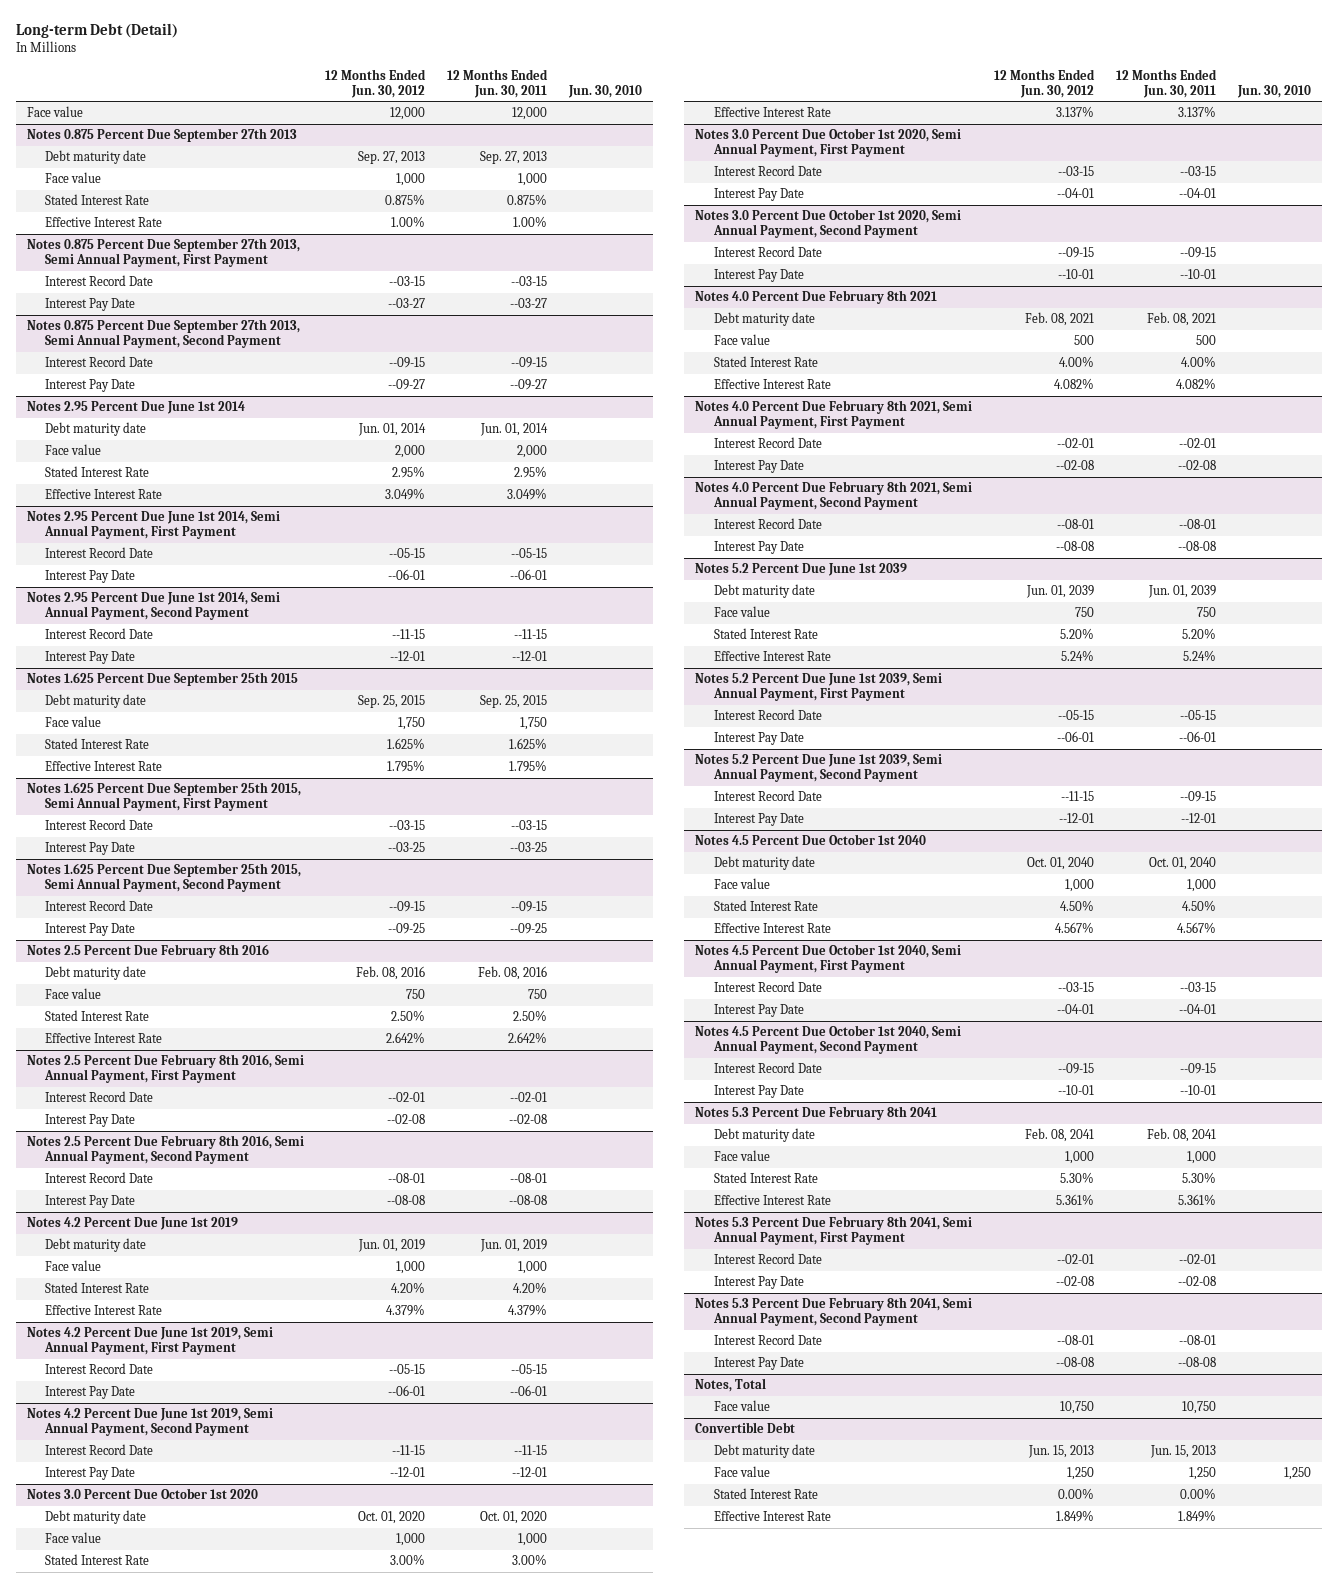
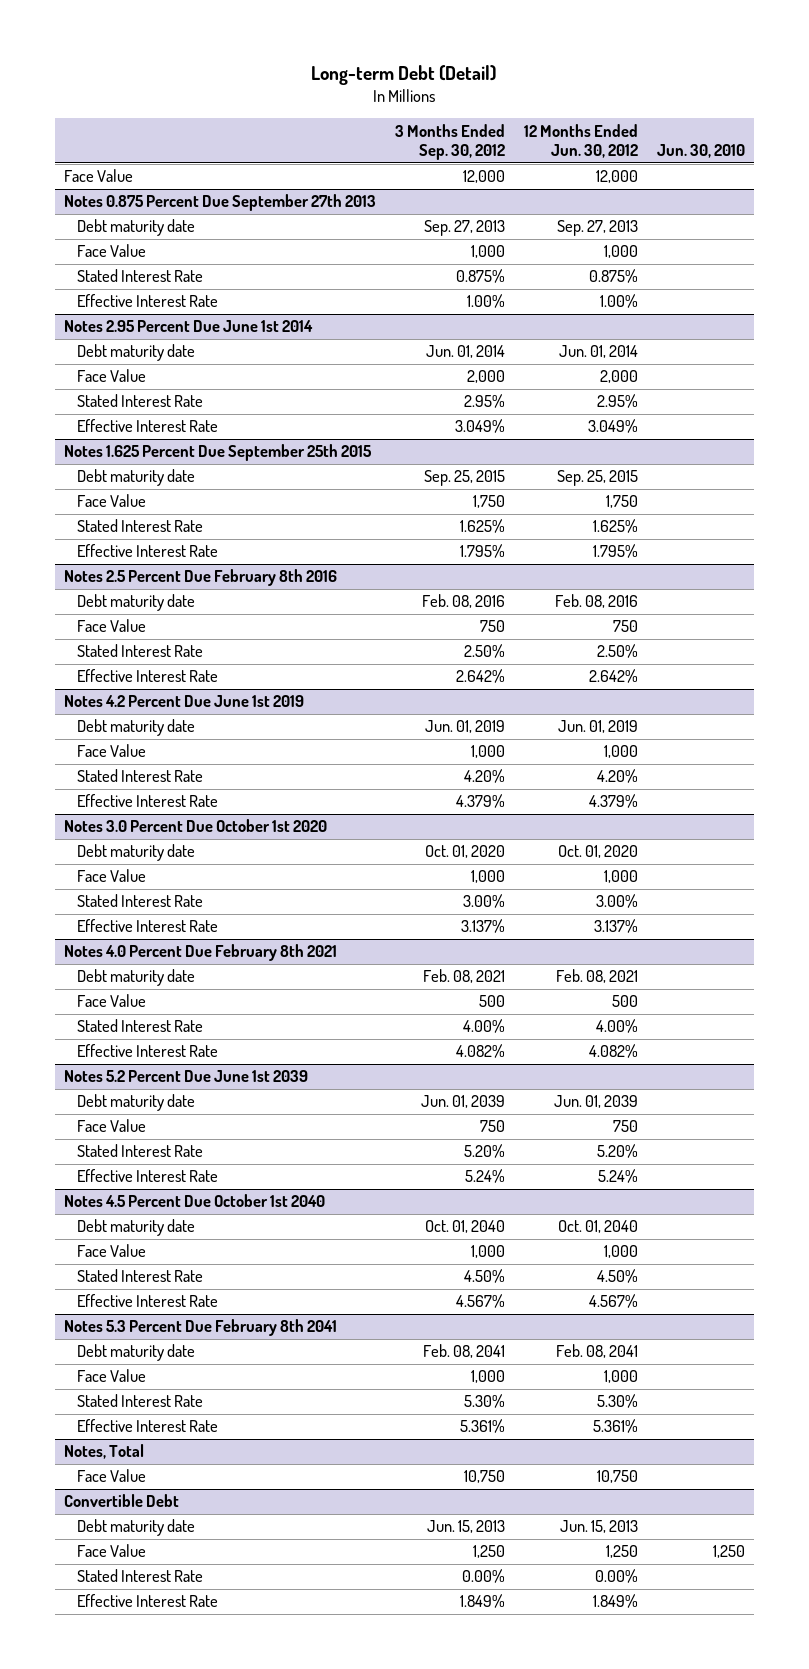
[447,68,549,98] 12 Months Ended Jun. 30, 2011 -> none
none -> [395,123,506,161] 3 Months Ended Sep. 30, 2012
[26,106,83,118] Face value -> [64,169,134,183] Face Value
[45,172,102,184] Face value -> [77,244,147,258] Face Value
[26,238,300,268] Notes 0.875 Percent Due September 27th 2013, Semi Annual Payment, First Payment -> none
[45,275,154,287] Interest Record Date -> none
[45,298,136,312] Interest Pay Date -> none
[26,319,300,349] Notes 0.875 Percent Due September 27th 2013, Semi Annual Payment, Second Payment -> none
[45,356,154,368] Interest Record Date -> none
[45,379,136,393] Interest Pay Date -> none
[45,444,102,456] Face value -> [77,369,147,383] Face Value
[26,511,280,540] Notes 2.95 Percent Due June 1st 2014, Semi Annual Payment, First Payment -> none
[45,547,154,559] Interest Record Date -> none
[45,570,136,584] Interest Pay Date -> none
[26,592,280,621] Notes 2.95 Percent Due June 1st 2014, Semi Annual Payment, Second Payment -> none
[45,628,154,640] Interest Record Date -> none
[45,651,136,665] Interest Pay Date -> none
[45,716,102,728] Face value -> [77,494,147,508] Face Value
[26,782,301,812] Notes 1.625 Percent Due September 25th 2015, Semi Annual Payment, First Payment -> none
[45,819,154,831] Interest Record Date -> none
[45,842,136,856] Interest Pay Date -> none
[26,863,301,893] Notes 1.625 Percent Due September 25th 2015, Semi Annual Payment, Second Payment -> none
[45,900,154,912] Interest Record Date -> none
[45,923,136,937] Interest Pay Date -> none
[45,988,102,1000] Face value -> [77,619,147,633] Face Value
[26,1054,304,1084] Notes 2.5 Percent Due February 8th 2016, Semi Annual Payment, First Payment -> none
[45,1091,154,1103] Interest Record Date -> none
[45,1114,136,1128] Interest Pay Date -> none
[26,1135,304,1165] Notes 2.5 Percent Due February 8th 2016, Semi Annual Payment, Second Payment -> none
[45,1172,154,1184] Interest Record Date -> none
[45,1195,136,1209] Interest Pay Date -> none
[45,1260,102,1272] Face value -> [77,744,147,758] Face Value
[26,1327,273,1356] Notes 4.2 Percent Due June 1st 2019, Semi Annual Payment, First Payment -> none
[45,1363,154,1375] Interest Record Date -> none
[45,1386,136,1400] Interest Pay Date -> none
[26,1408,273,1437] Notes 4.2 Percent Due June 1st 2019, Semi Annual Payment, Second Payment -> none
[45,1444,154,1456] Interest Record Date -> none
[45,1467,136,1481] Interest Pay Date -> none
[45,1532,102,1544] Face value -> [77,869,147,883] Face Value
[695,128,962,158] Notes 3.0 Percent Due October 1st 2020, Semi Annual Payment, First Payment -> none
[713,165,822,177] Interest Record Date -> none
[713,188,804,202] Interest Pay Date -> none
[695,209,962,239] Notes 3.0 Percent Due October 1st 2020, Semi Annual Payment, Second Payment -> none
[713,246,822,258] Interest Record Date -> none
[713,269,804,283] Interest Pay Date -> none
[713,334,770,346] Face value -> [77,994,147,1008] Face Value
[695,400,973,430] Notes 4.0 Percent Due February 8th 2021, Semi Annual Payment, First Payment -> none
[713,437,822,449] Interest Record Date -> none
[713,460,804,474] Interest Pay Date -> none
[695,481,973,511] Notes 4.0 Percent Due February 8th 2021, Semi Annual Payment, Second Payment -> none
[713,518,822,530] Interest Record Date -> none
[713,541,804,555] Interest Pay Date -> none
[713,606,770,618] Face value -> [77,1119,147,1133] Face Value
[695,673,943,702] Notes 5.2 Percent Due June 1st 2039, Semi Annual Payment, First Payment -> none
[713,709,822,721] Interest Record Date -> none
[713,732,804,746] Interest Pay Date -> none
[695,754,943,783] Notes 5.2 Percent Due June 1st 2039, Semi Annual Payment, Second Payment -> none
[713,790,822,802] Interest Record Date -> none
[713,813,804,827] Interest Pay Date -> none
[713,878,770,890] Face value -> [77,1244,147,1258] Face Value
[695,944,962,974] Notes 4.5 Percent Due October 1st 2040, Semi Annual Payment, First Payment -> none
[713,981,822,993] Interest Record Date -> none
[713,1004,804,1018] Interest Pay Date -> none
[695,1025,962,1055] Notes 4.5 Percent Due October 1st 2040, Semi Annual Payment, Second Payment -> none
[713,1062,822,1074] Interest Record Date -> none
[713,1085,804,1099] Interest Pay Date -> none
[713,1150,770,1162] Face value -> [77,1369,147,1383] Face Value
[695,1216,973,1246] Notes 5.3 Percent Due February 8th 2041, Semi Annual Payment, First Payment -> none
[713,1253,822,1265] Interest Record Date -> none
[713,1276,804,1290] Interest Pay Date -> none
[695,1297,973,1327] Notes 5.3 Percent Due February 8th 2041, Semi Annual Payment, Second Payment -> none
[713,1334,822,1346] Interest Record Date -> none
[713,1357,804,1371] Interest Pay Date -> none
[713,1400,770,1412] Face value -> [77,1469,147,1483] Face Value
[713,1466,770,1478] Face value -> [77,1544,147,1558] Face Value

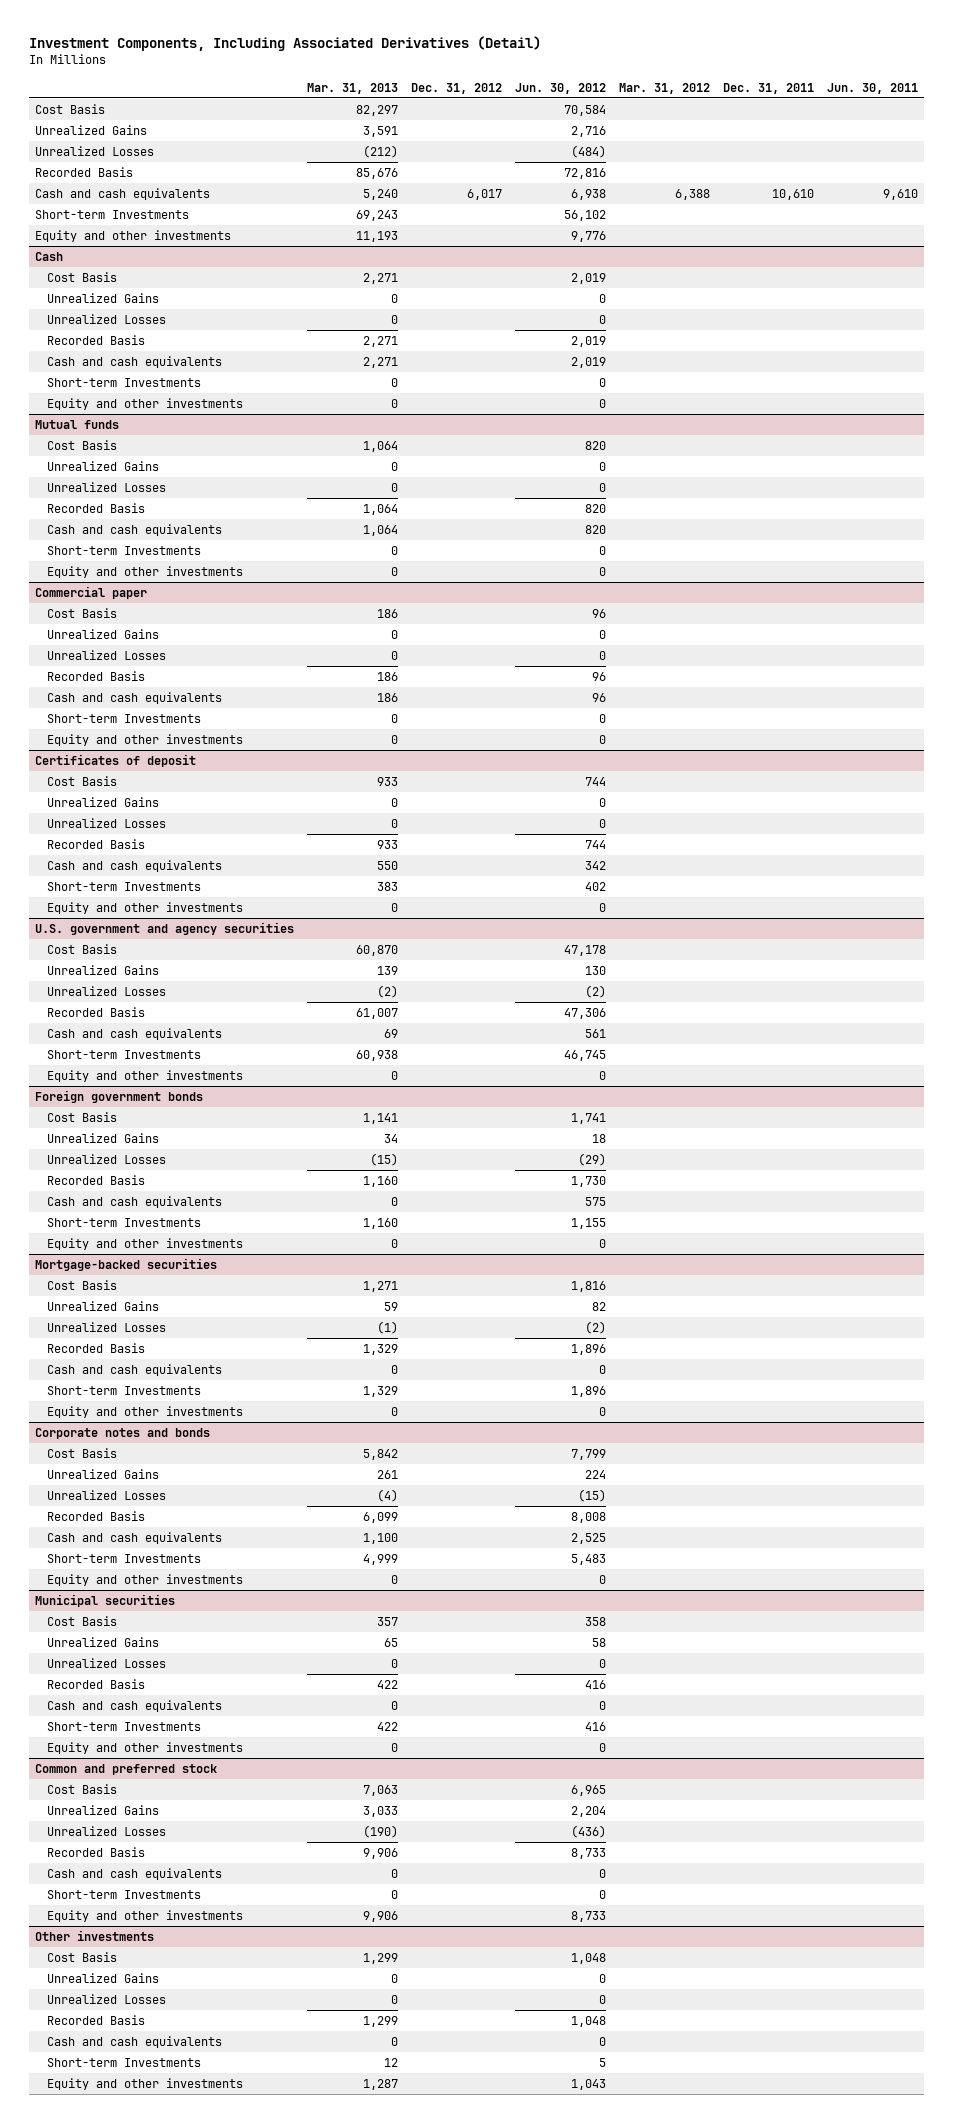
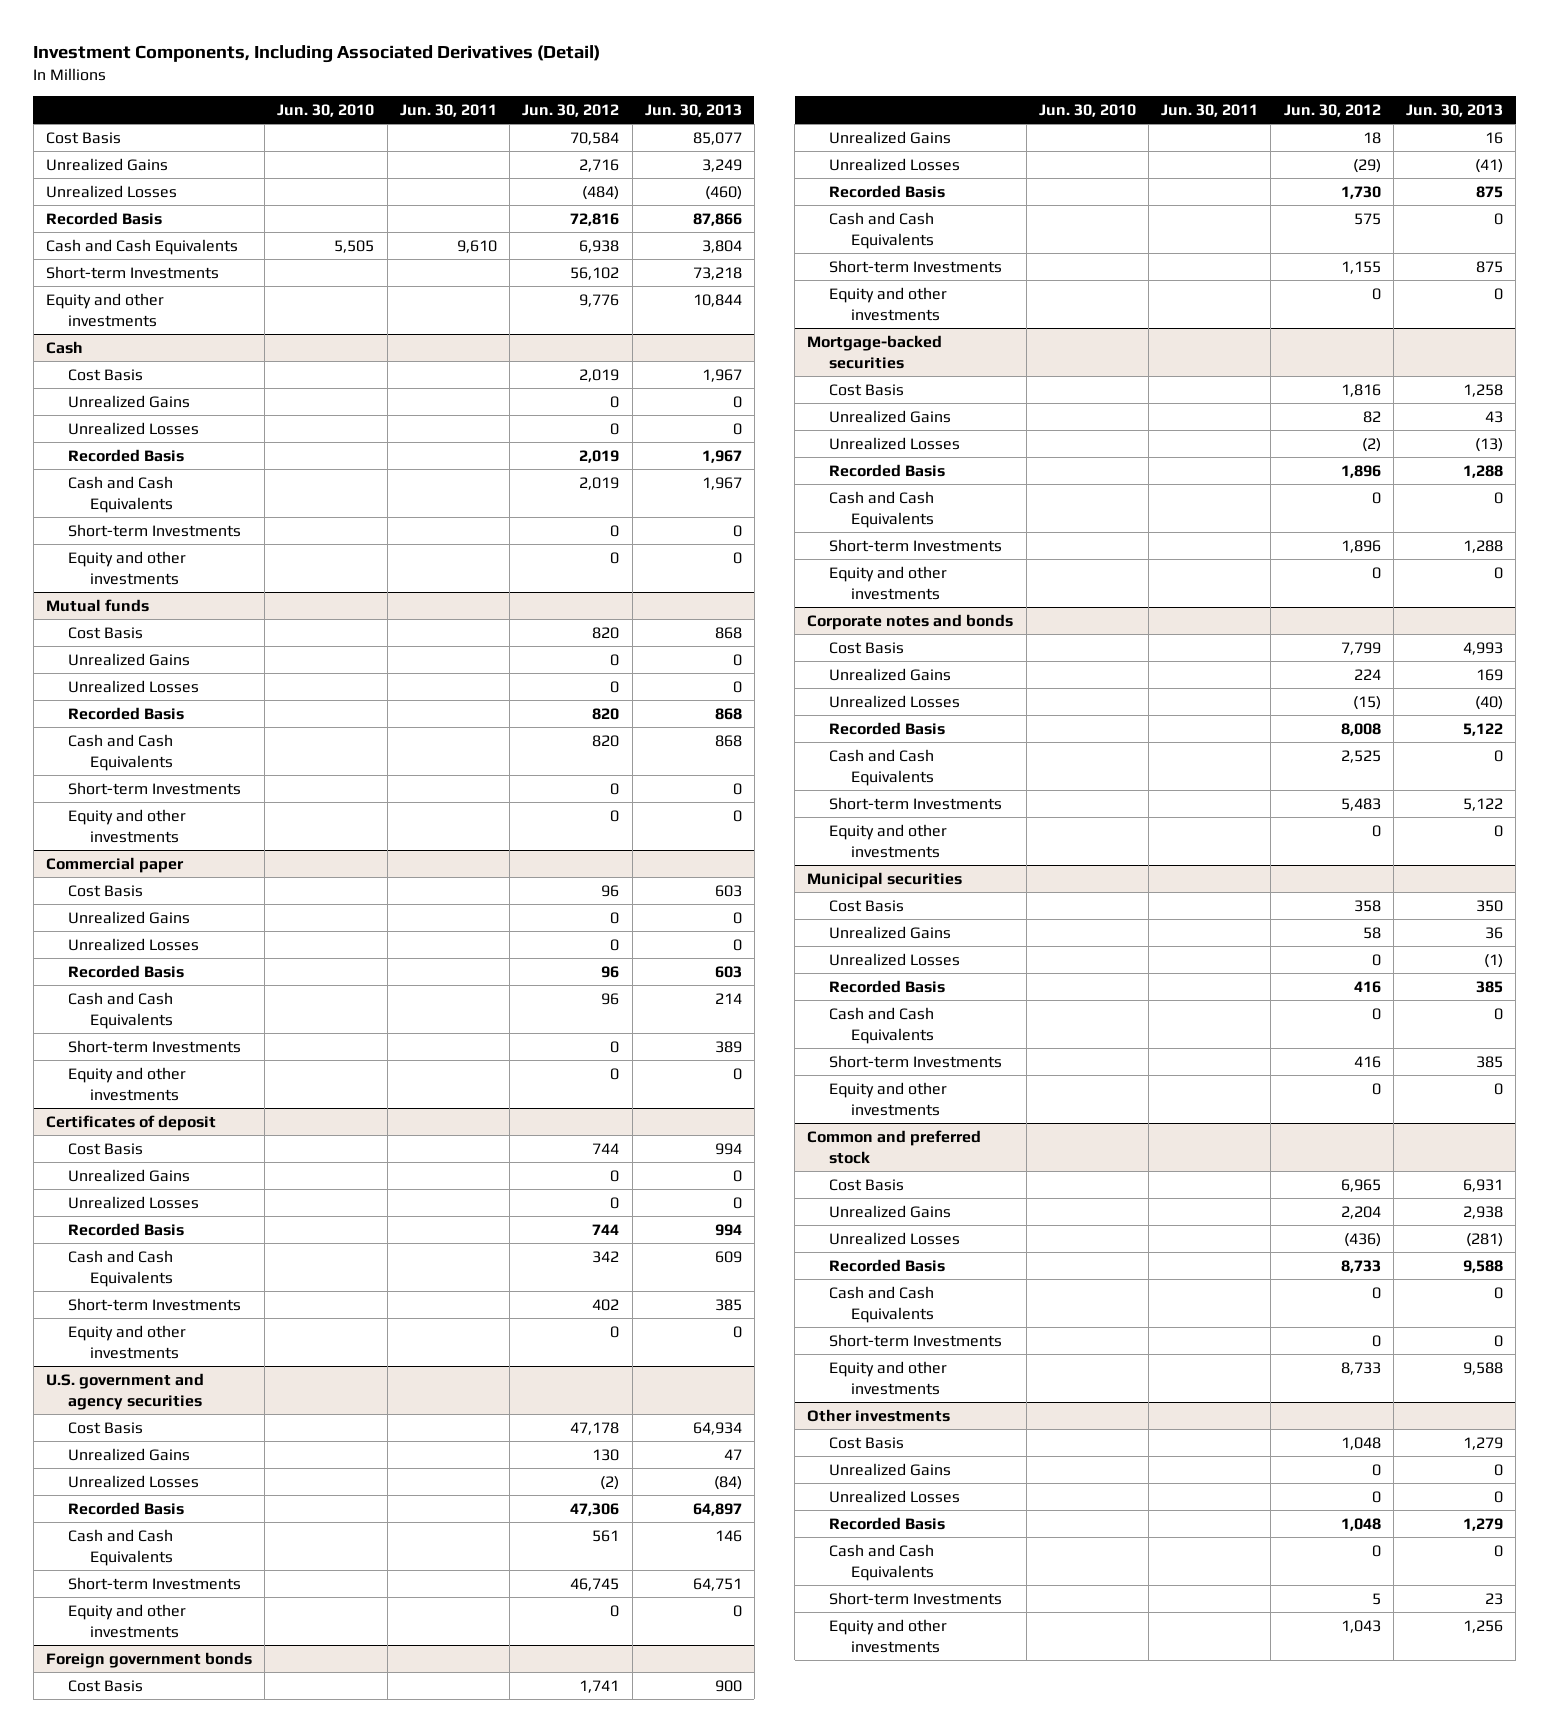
[307,82,399,94] Mar. 31, 2013 -> none
[411,82,503,94] Dec. 31, 2012 -> none
[618,82,710,94] Mar. 31, 2012 -> none
[722,82,814,94] Dec. 31, 2011 -> none
none -> [277,103,375,117] Jun. 30, 2010
none -> [644,103,742,117] Jun. 30, 2013
[35,188,211,201] Cash and cash equivalents -> [45,238,238,255] Cash and Cash Equivalents
[46,356,222,369] Cash and cash equivalents -> [67,475,173,513] Cash and Cash Equivalents
[46,524,222,537] Cash and cash equivalents -> [67,733,173,771] Cash and Cash Equivalents
[46,692,222,705] Cash and cash equivalents -> [67,991,173,1029] Cash and Cash Equivalents
[46,860,222,873] Cash and cash equivalents -> [67,1249,173,1287] Cash and Cash Equivalents
[46,1028,222,1041] Cash and cash equivalents -> [67,1528,173,1566] Cash and Cash Equivalents
[46,1196,222,1209] Cash and cash equivalents -> [829,211,935,249] Cash and Cash Equivalents
[46,1364,222,1377] Cash and cash equivalents -> [829,490,935,528] Cash and Cash Equivalents
[46,1532,222,1545] Cash and cash equivalents -> [829,748,935,786] Cash and Cash Equivalents
[46,1700,222,1713] Cash and cash equivalents -> [829,1006,935,1044] Cash and Cash Equivalents
[46,1868,222,1881] Cash and cash equivalents -> [829,1285,935,1323] Cash and Cash Equivalents
[46,2036,222,2049] Cash and cash equivalents -> [829,1543,935,1581] Cash and Cash Equivalents

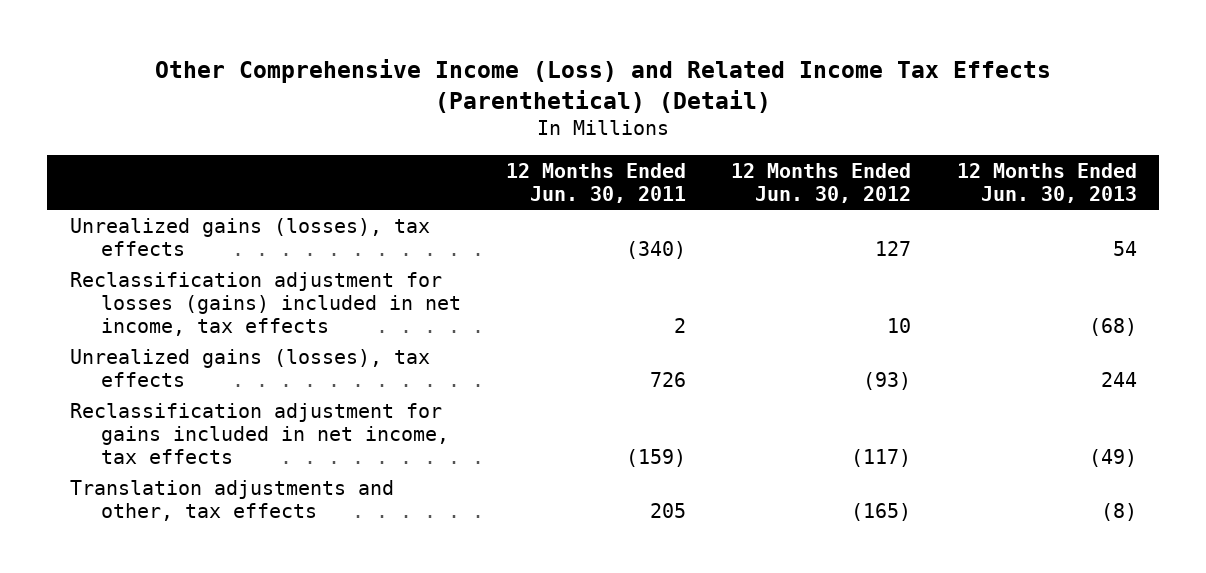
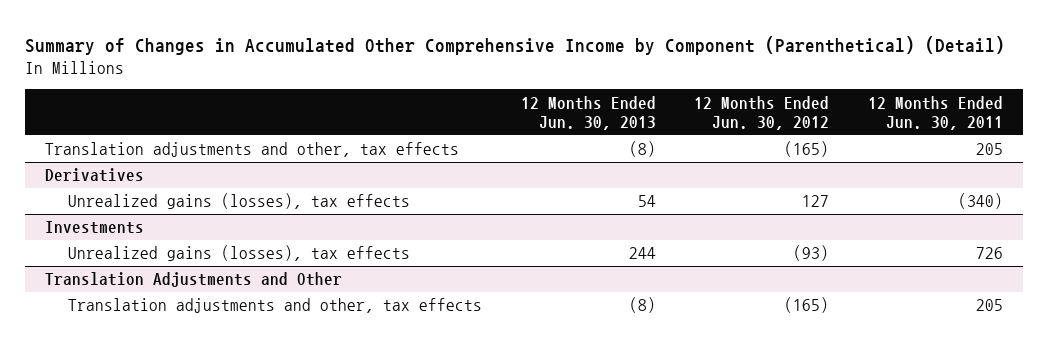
[155,59,1052,113] Other Comprehensive Income (Loss) and Related Income Tax Effects (Parenthetical) (Detail) -> [25,35,1006,55] Summary of Changes in Accumulated Other Comprehensive Income by Component (Parenthetical) (Detail)
none -> [44,142,459,158] Translation adjustments and other, tax effects
none -> [44,168,144,183] Derivatives
[69,271,461,336] Reclassification adjustment for losses (gains) included in net income, tax effects -> none
none -> [44,221,144,235] Investments
[69,402,449,464] Reclassification adjustment for gains included in net income, tax effects -> none
none -> [44,272,342,288] Translation Adjustments and Other

